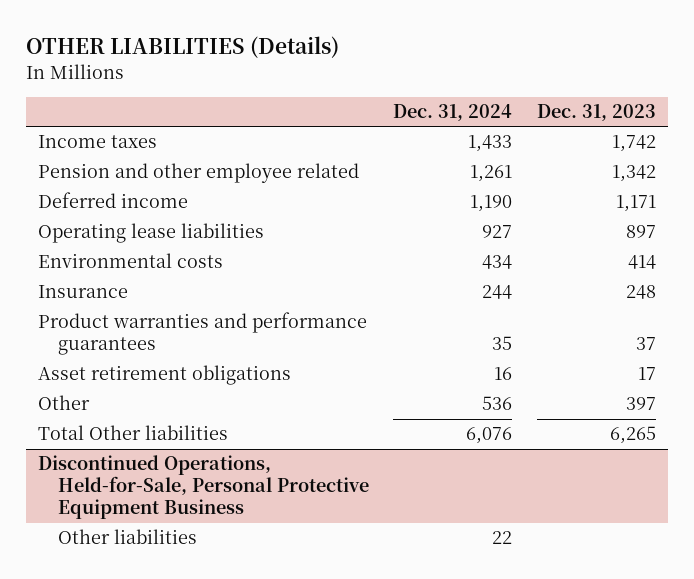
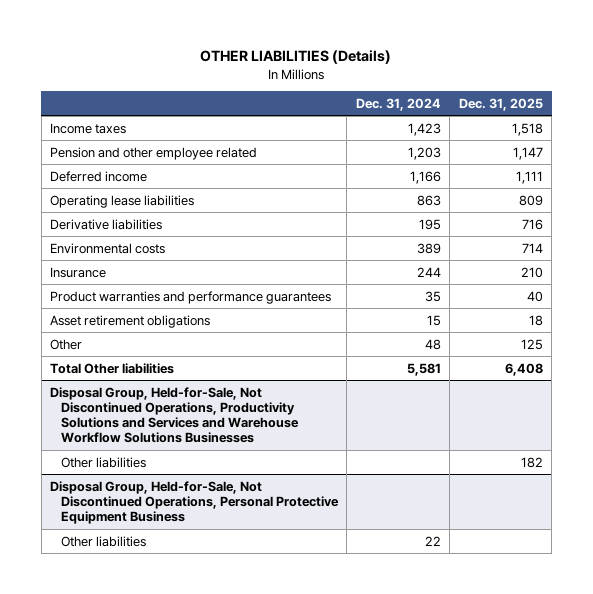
[536,104,656,122] Dec. 31, 2023 -> none
none -> [458,97,543,111] Dec. 31, 2025
[468,135,513,153] 1,433 -> [407,122,441,136] 1,423
[470,165,513,183] 1,261 -> [407,146,441,160] 1,203
[470,195,513,213] 1,190 -> [409,170,441,184] 1,166
[482,225,513,239] 927 -> [416,194,441,206] 863
none -> [50,218,163,230] Derivative liabilities
[482,255,513,270] 434 -> [416,242,441,254] 389
[494,367,513,381] 16 -> [426,314,441,326] 15
[482,396,513,411] 536 -> [424,338,441,350] 48
[466,427,513,445] 6,076 -> [406,362,441,376] 5,581
none -> [50,386,300,444] Disposal Group, Held-for-Sale, Not Discontinued Operations, Productivity Solutions and Services and Warehouse Workflow Solutions Businesses
none -> [61,456,147,468] Other liabilities
[38,455,369,520] Discontinued Operations, Held-for-Sale, Personal Protective Equipment Business -> [50,480,340,525] Disposal Group, Held-for-Sale, Not Discontinued Operations, Personal Protective Equipment Business

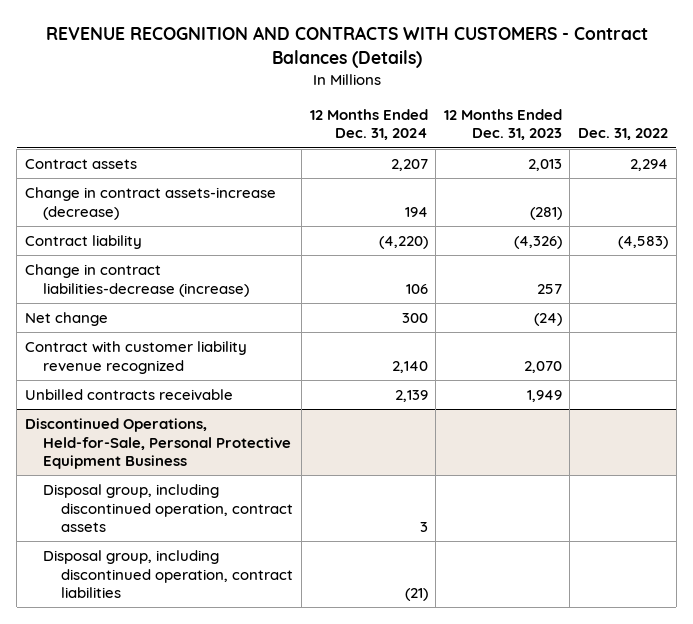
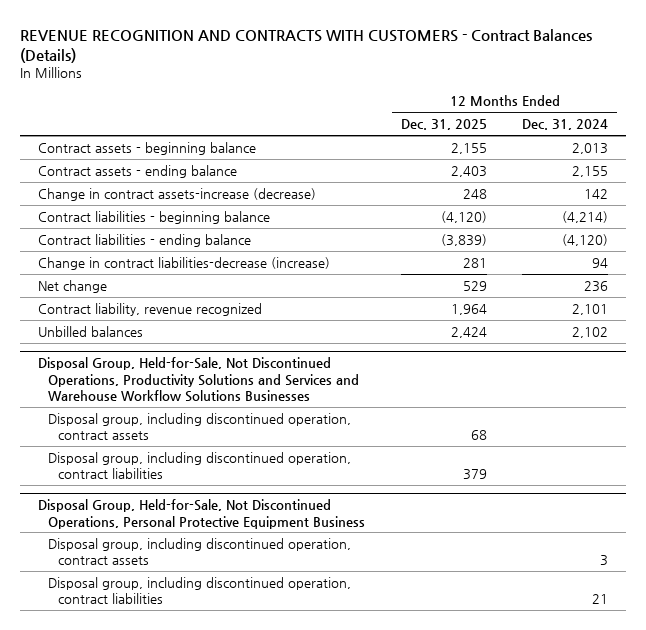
[443,108,562,141] 12 Months Ended Dec. 31, 2023 -> none
[578,128,669,141] Dec. 31, 2022 -> none
none -> [400,119,487,131] Dec. 31, 2025
[25,158,138,169] Contract assets -> [37,141,256,155] Contract assets - beginning balance
[390,158,428,171] 2,207 -> [572,142,609,154] 2,013
none -> [37,164,237,178] Contract assets - ending balance
[404,206,428,217] 194 -> [584,188,609,199] 142
[25,234,143,249] Contract liability -> [37,210,270,224] Contract liabilities - beginning balance
[378,235,428,249] (4,220) -> [562,210,609,223] (4,214)
none -> [37,233,251,247] Contract liabilities - ending balance
[405,283,428,294] 106 -> [592,257,609,268] 94
[401,312,428,323] 300 -> [584,280,609,292] 236
[25,340,248,374] Contract with customer liability revenue recognized -> [37,302,262,316] Contract liability, revenue recognized
[391,360,428,373] 2,140 -> [572,303,609,315] 2,101
[25,388,234,400] Unbilled contracts receivable -> [37,325,143,337] Unbilled balances
[394,389,428,402] 2,139 -> [572,326,609,338] 2,102
none -> [37,357,359,402] Disposal Group, Held-for-Sale, Not Discontinued Operations, Productivity Solutions and Services and Warehouse Workflow Solutions Businesses
none -> [47,412,351,441] Disposal group, including discontinued operation, contract assets
none -> [47,451,351,480] Disposal group, including discontinued operation, contract liabilities
[25,417,292,470] Discontinued Operations, Held-for-Sale, Personal Protective Equipment Business -> [37,499,365,529] Disposal Group, Held-for-Sale, Not Discontinued Operations, Personal Protective Equipment Business
[404,588,428,602] (21) -> [592,594,609,605] 21

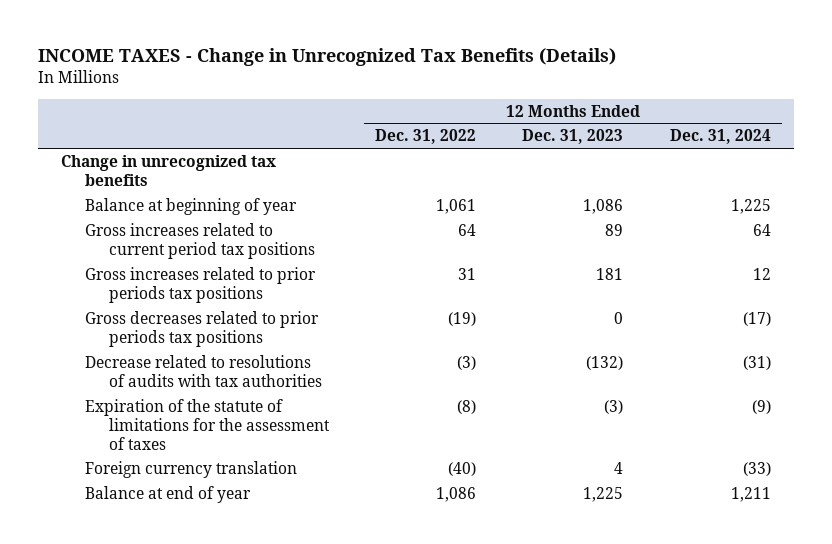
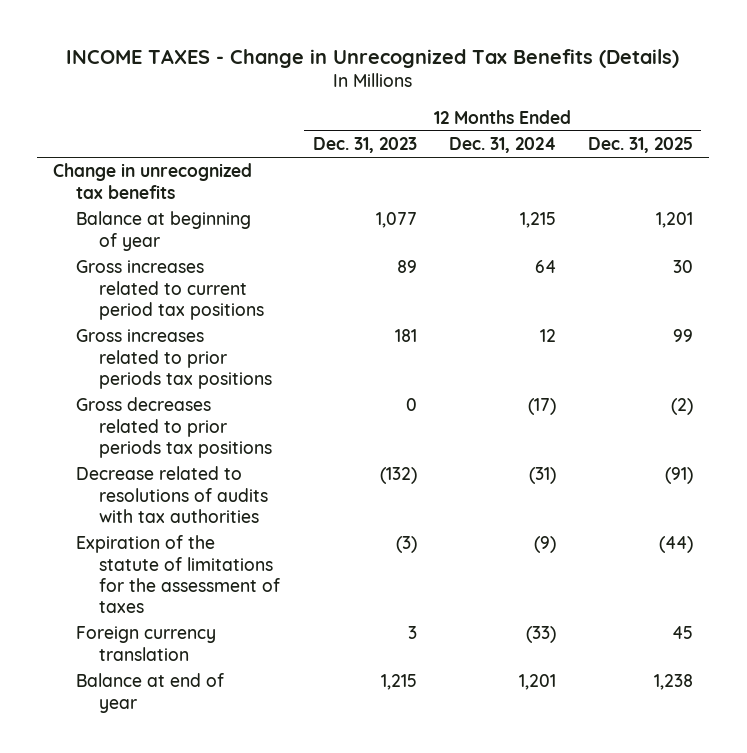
[375,129,477,145] Dec. 31, 2022 -> none
none -> [588,137,694,154] Dec. 31, 2025
[583,198,624,214] 1,086 -> [375,212,417,229] 1,077
[730,198,771,214] 1,225 -> [519,212,556,229] 1,215
[614,461,624,474] 4 -> [407,626,417,640] 3
[583,486,624,502] 1,225 -> [380,674,417,691] 1,215
[730,486,771,502] 1,211 -> [518,674,556,691] 1,201

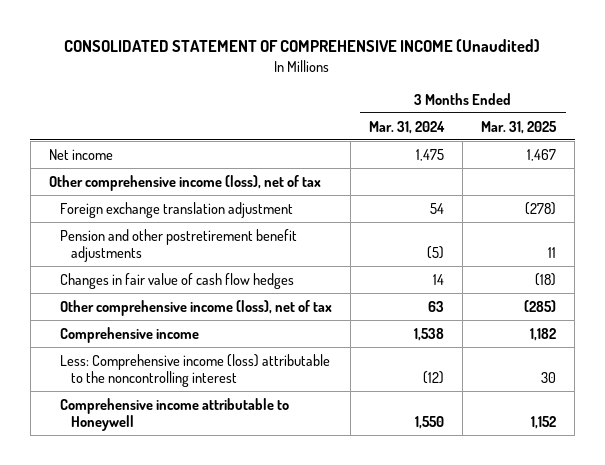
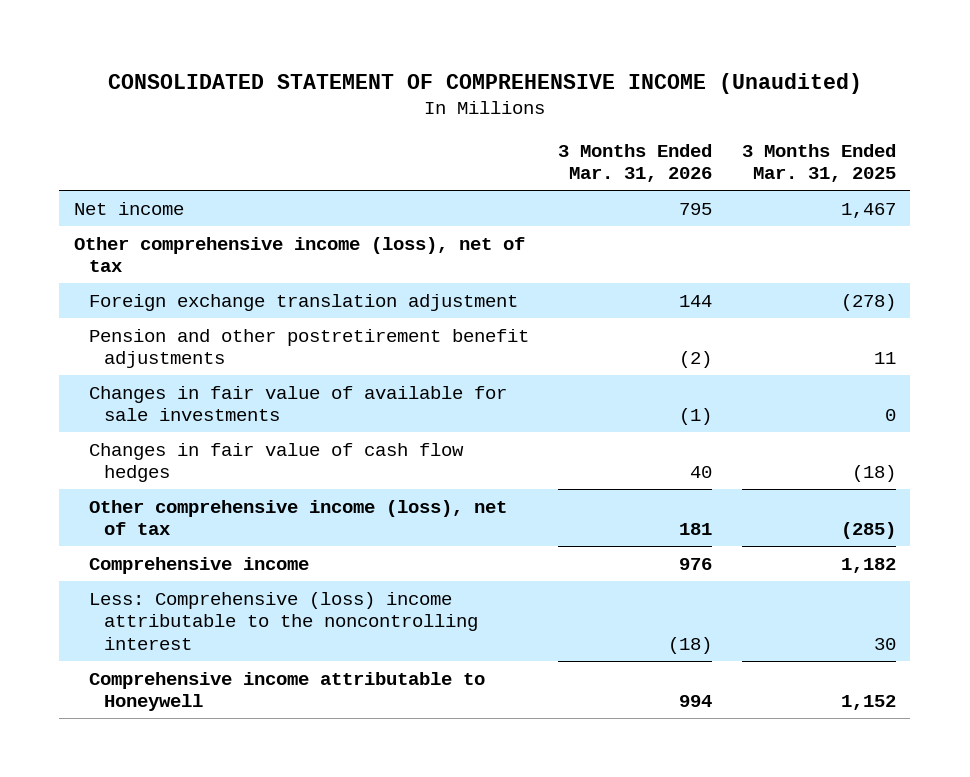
[369,120,446,134] Mar. 31, 2024 -> none
none -> [558,143,713,183] 3 Months Ended Mar. 31, 2026
none -> [88,385,507,422] Changes in fair value of available for sale investments
[59,353,330,388] Less: Comprehensive income (loss) attributable to the noncontrolling interest -> [88,591,478,650] Less: Comprehensive (loss) income attributable to the noncontrolling interest

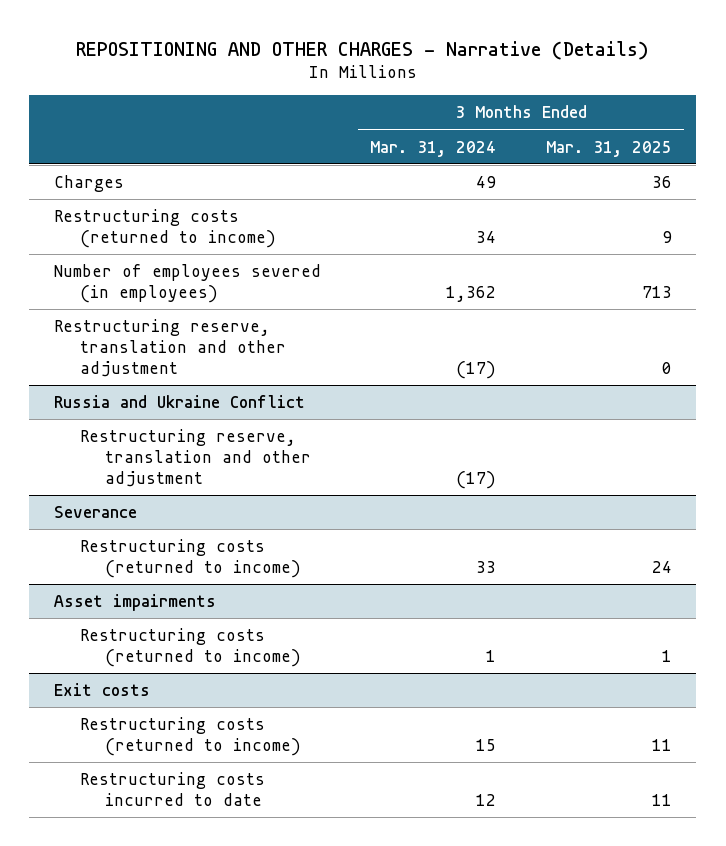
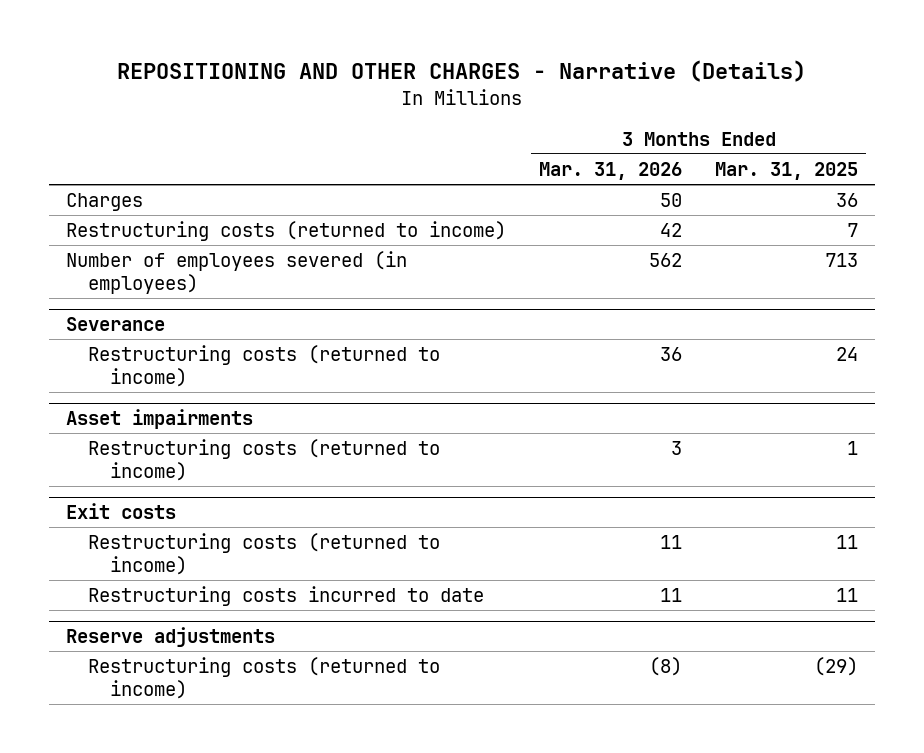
[370,140,497,157] Mar. 31, 2024 -> none
none -> [539,161,683,180] Mar. 31, 2026
[661,231,672,244] 9 -> [847,223,859,238] 7
[53,318,286,378] Restructuring reserve, translation and other adjustment -> none
[53,394,305,408] Russia and Ukraine Conflict -> none
[79,428,312,488] Restructuring reserve, translation and other adjustment -> none
none -> [65,627,275,648] Reserve adjustments
none -> [87,657,440,699] Restructuring costs (returned to income)

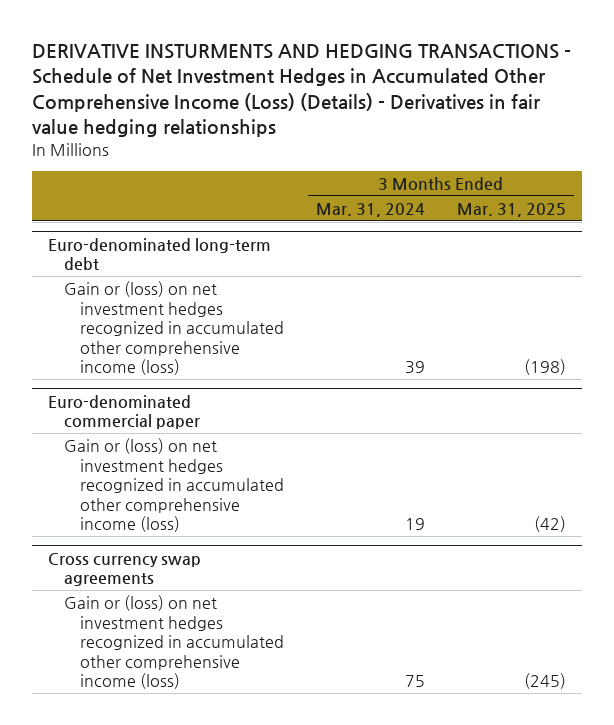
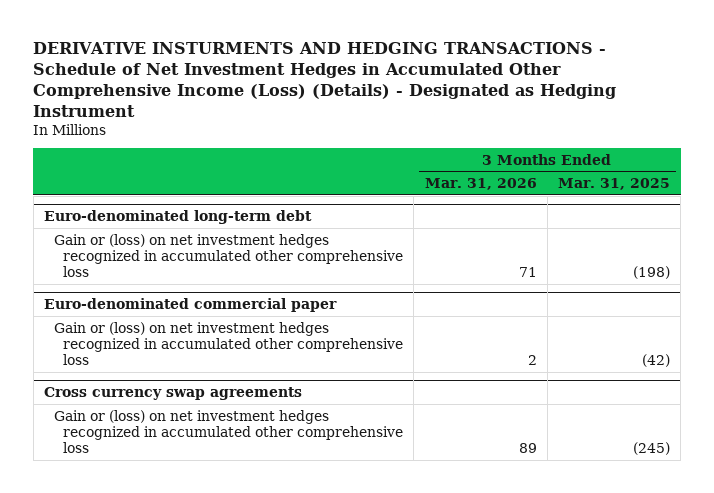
[31,44,571,137] DERIVATIVE INSTURMENTS AND HEDGING TRANSACTIONS - Schedule of Net Investment Hedges in Accumulated Other Comprehensive Income (Loss) (Details) - Derivatives in fair value hedging relationships -> [33,42,617,117] DERIVATIVE INSTURMENTS AND HEDGING TRANSACTIONS - Schedule of Net Investment Hedges in Accumulated Other Comprehensive Income (Loss) (Details) - Designated as Hedging Instrument
[315,202,425,217] Mar. 31, 2024 -> none
none -> [424,177,537,190] Mar. 31, 2026
[63,281,285,376] Gain or (loss) on net investment hedges recognized in accumulated other comprehensive income (loss) -> [53,233,404,278] Gain or (loss) on net investment hedges recognized in accumulated other comprehensive loss
[63,438,285,533] Gain or (loss) on net investment hedges recognized in accumulated other comprehensive income (loss) -> [53,321,404,366] Gain or (loss) on net investment hedges recognized in accumulated other comprehensive loss
[63,595,285,690] Gain or (loss) on net investment hedges recognized in accumulated other comprehensive income (loss) -> [53,409,404,454] Gain or (loss) on net investment hedges recognized in accumulated other comprehensive loss

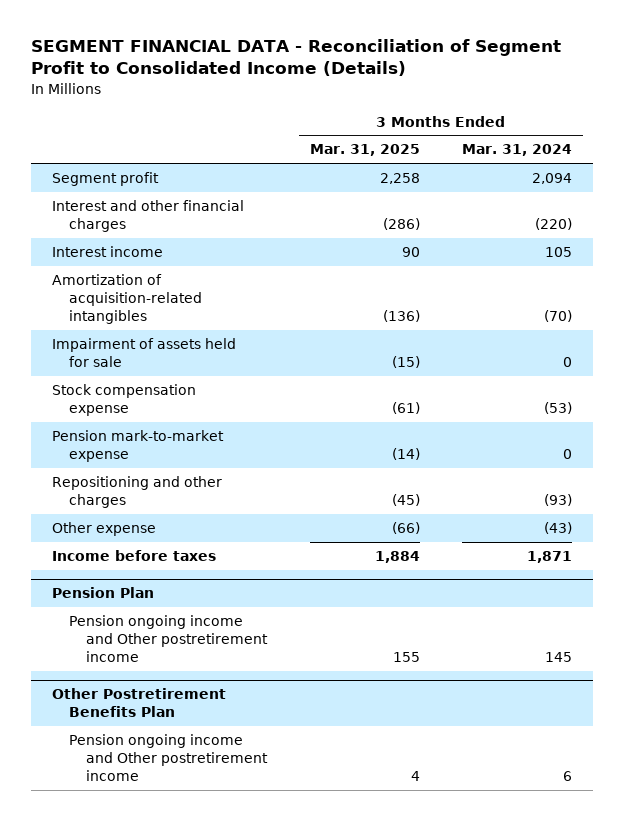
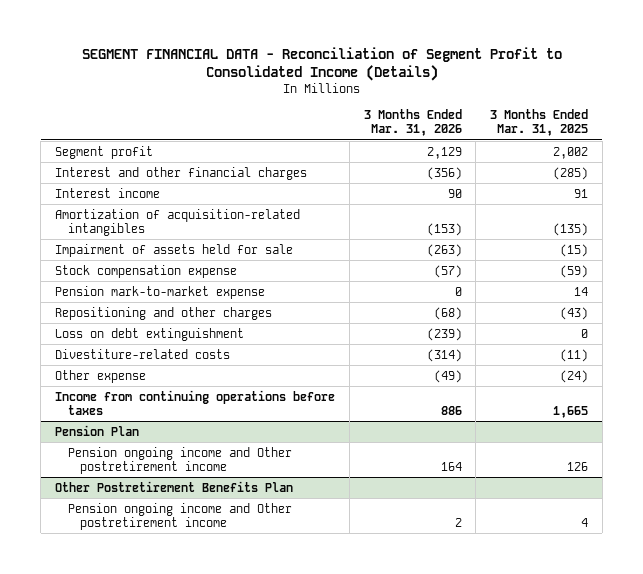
[462,144,573,157] Mar. 31, 2024 -> none
none -> [363,109,462,137] 3 Months Ended Mar. 31, 2026
[379,173,420,185] 2,258 -> [553,146,589,159] 2,002
[382,218,420,231] (286) -> [553,166,589,180] (285)
[401,247,420,258] 90 -> [574,188,589,198] 91
[382,310,420,323] (136) -> [553,222,589,236] (135)
[391,402,420,415] (61) -> [560,264,589,278] (59)
[391,448,420,461] (14) -> [574,286,589,296] 14
[391,494,420,507] (45) -> [560,306,589,320] (43)
none -> [54,327,244,341] Loss on debt extinguishment
none -> [54,348,230,359] Divestiture-related costs
[391,522,420,535] (66) -> [560,369,589,383] (24)
[51,550,216,562] Income before taxes -> [54,389,335,415] Income from continuing operations before taxes
[374,551,420,564] 1,884 -> [553,405,589,418] 1,665
[392,652,420,663] 155 -> [567,461,589,471] 126

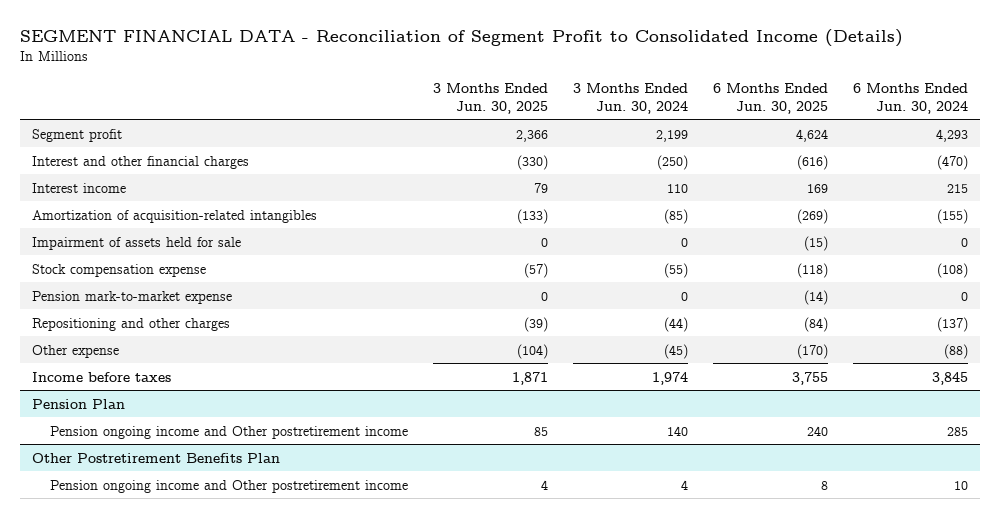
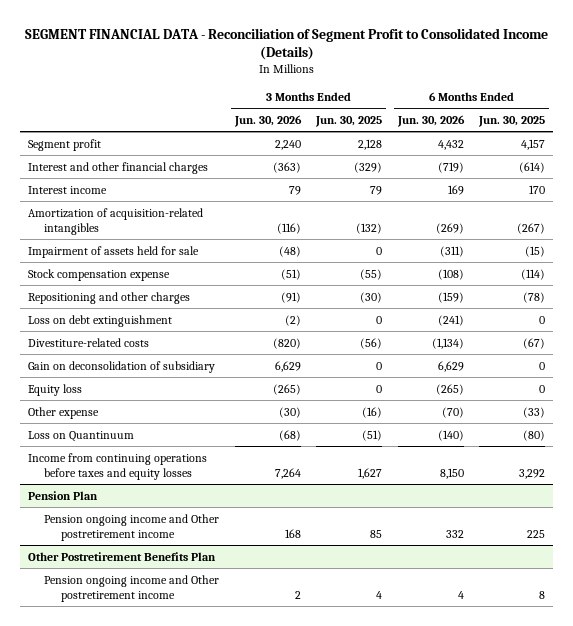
[572,83,688,114] 3 Months Ended Jun. 30, 2024 -> none
[852,83,968,114] 6 Months Ended Jun. 30, 2024 -> none
none -> [233,114,302,127] Jun. 30, 2026
none -> [396,114,465,127] Jun. 30, 2026
[515,129,548,142] 2,366 -> [358,138,383,150] 2,128
[795,128,828,142] 4,624 -> [521,138,546,150] 4,157
[516,154,548,170] (330) -> [354,161,383,173] (329)
[796,154,828,170] (616) -> [519,161,546,173] (614)
[806,183,828,193] 169 -> [529,184,546,194] 170
[516,208,548,224] (133) -> [356,222,383,234] (132)
[796,208,828,224] (269) -> [517,222,546,234] (267)
[32,290,233,304] Pension mark-to-market expense -> none
[523,262,548,278] (57) -> [360,268,383,280] (55)
[796,262,828,278] (118) -> [521,268,546,280] (114)
[523,316,548,332] (39) -> [360,291,383,303] (30)
[803,316,828,332] (84) -> [523,291,546,303] (78)
none -> [27,314,172,327] Loss on debt extinguishment
none -> [27,337,149,347] Divestiture-related costs
none -> [27,360,215,373] Gain on deconsolidation of subsidiary
none -> [27,383,82,396] Equity loss
[516,343,548,359] (104) -> [362,406,383,418] (16)
[796,343,828,359] (170) -> [523,406,546,418] (33)
none -> [27,430,134,442] Loss on Quantinuum
[32,371,172,382] Income before taxes -> [27,452,207,480] Income from continuing operations before taxes and equity losses
[511,371,548,385] 1,871 -> [358,467,383,479] 1,627
[791,371,828,385] 3,755 -> [519,468,546,479] 3,292
[806,425,828,436] 240 -> [527,529,546,538] 225

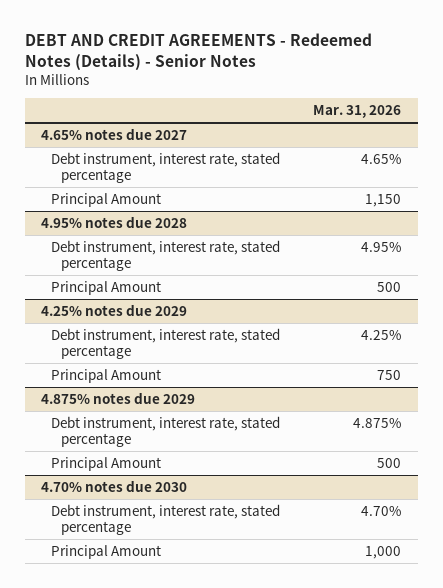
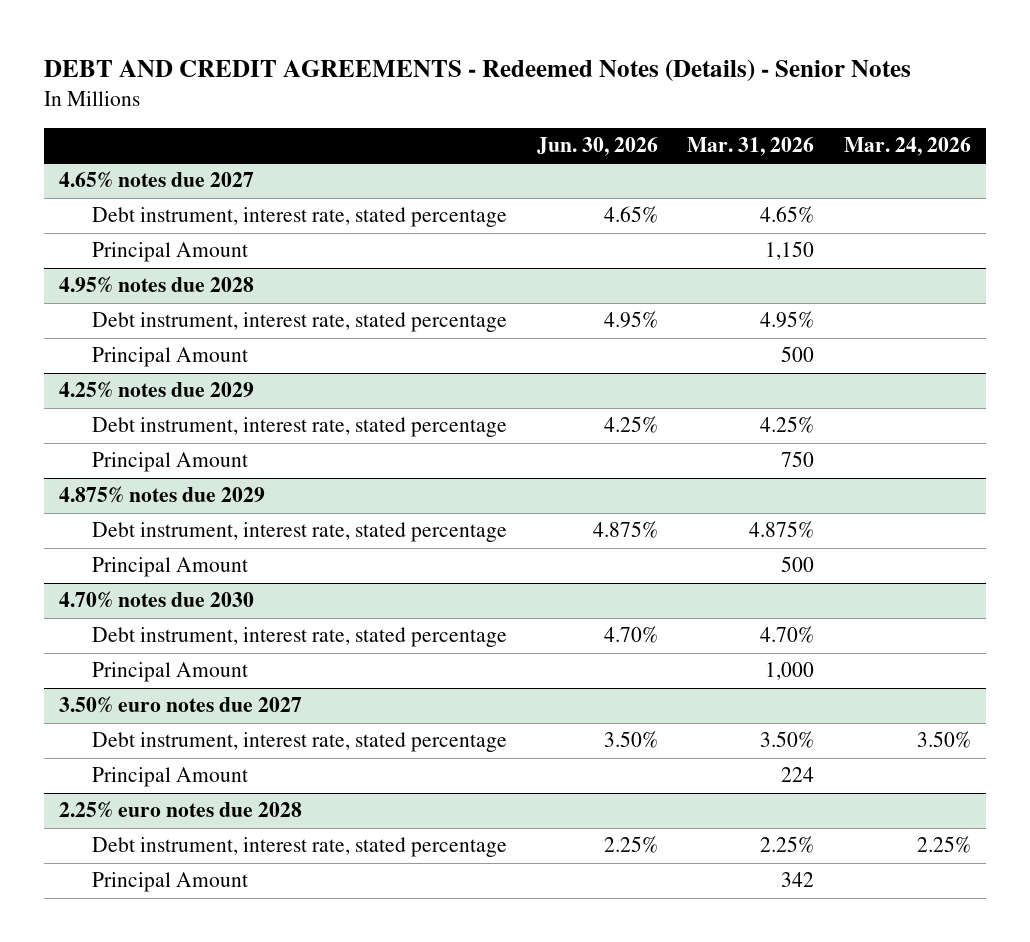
none -> [536,137,658,157] Jun. 30, 2026
none -> [844,137,972,157] Mar. 24, 2026
none -> [58,696,302,714] 3.50% euro notes due 2027
none -> [91,732,507,753] Debt instrument, interest rate, stated percentage
none -> [91,767,248,788] Principal Amount
none -> [58,801,302,819] 2.25% euro notes due 2028
none -> [91,837,507,858] Debt instrument, interest rate, stated percentage
none -> [91,872,248,893] Principal Amount

